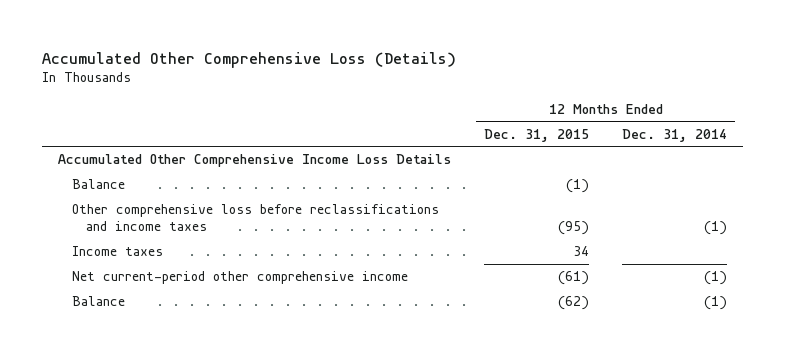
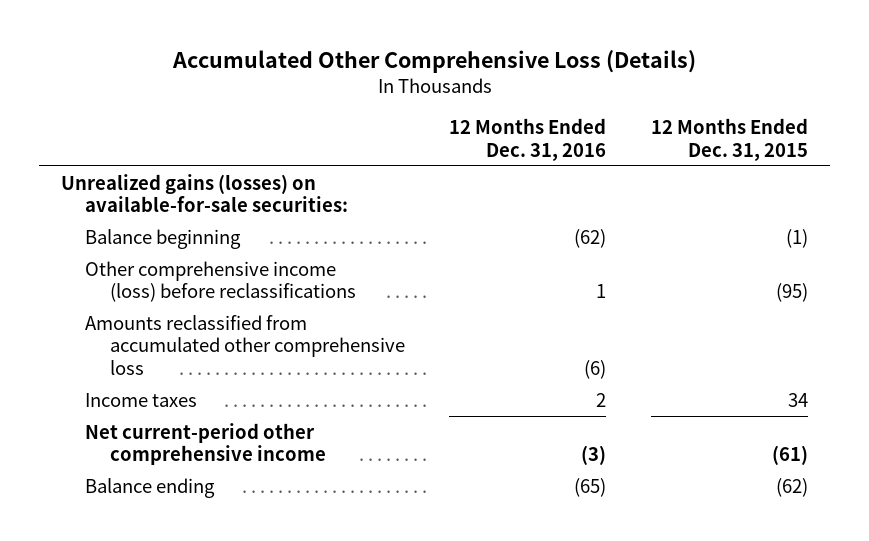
[621,128,727,142] Dec. 31, 2014 -> none
none -> [449,118,607,161] 12 Months Ended Dec. 31, 2016
[58,154,452,168] Accumulated Other Comprehensive Income Loss Details -> none
none -> [61,173,349,213] Unrealized gains (losses) on available-for-sale securities:
[72,179,126,190] Balance -> [85,228,242,249] Balance beginning
[72,204,440,231] Other comprehensive loss before reclassifications and income taxes -> [85,260,356,303] Other comprehensive income (loss) before reclassifications
none -> [85,314,405,375] Amounts reclassified from accumulated other comprehensive loss
[72,296,126,307] Balance -> [85,477,216,498] Balance ending

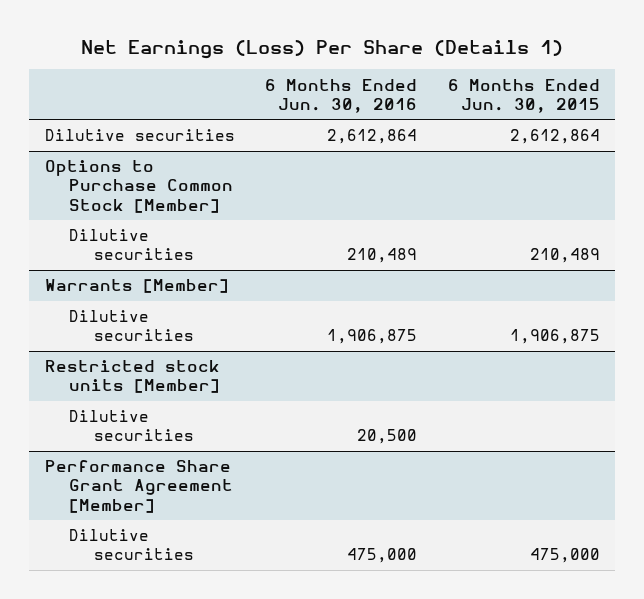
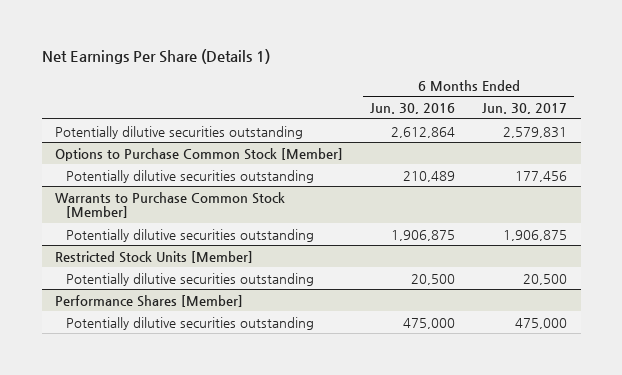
[81,39,564,59] Net Earnings (Loss) Per Share (Details 1) -> [41,49,270,65] Net Earnings Per Share (Details 1)
[447,78,600,113] 6 Months Ended Jun. 30, 2015 -> none
none -> [482,102,568,114] Jun. 30, 2017
[44,129,235,142] Dilutive securities -> [55,125,304,139] Potentially dilutive securities outstanding
[69,229,195,261] Dilutive securities -> [66,169,315,183] Potentially dilutive securities outstanding
[44,279,229,294] Warrants [Member] -> [55,191,286,219] Warrants to Purchase Common Stock [Member]
[69,310,195,342] Dilutive securities -> [66,228,315,242] Potentially dilutive securities outstanding
[44,360,221,394] Restricted stock units [Member] -> [55,250,254,263] Restricted Stock Units [Member]
[69,410,195,442] Dilutive securities -> [66,272,315,286] Potentially dilutive securities outstanding
[44,460,234,513] Performance Share Grant Agreement [Member] -> [55,294,244,307] Performance Shares [Member]
[69,529,195,561] Dilutive securities -> [66,316,315,330] Potentially dilutive securities outstanding

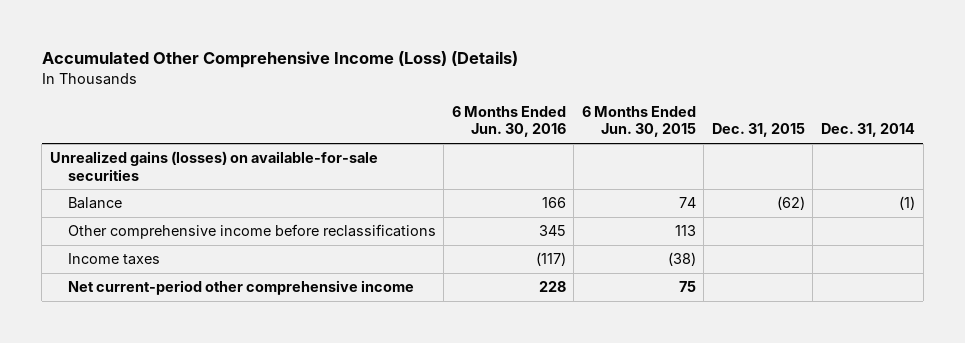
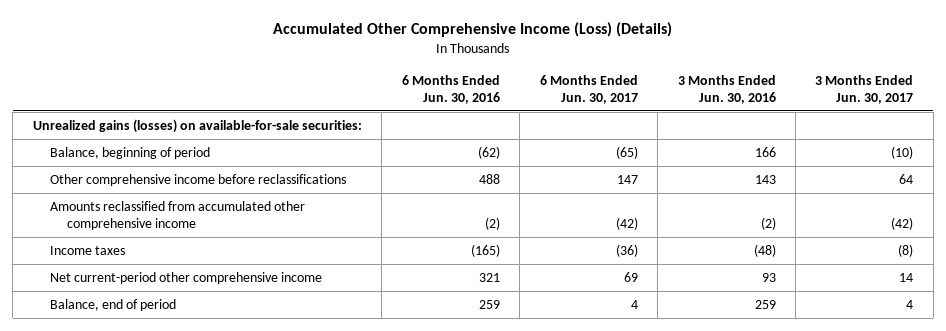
[581,106,696,138] 6 Months Ended Jun. 30, 2015 -> none
[711,123,805,138] Dec. 31, 2015 -> none
[821,123,916,138] Dec. 31, 2014 -> none
none -> [539,74,638,104] 6 Months Ended Jun. 30, 2017
none -> [677,74,776,104] 3 Months Ended Jun. 30, 2016
none -> [815,74,914,104] 3 Months Ended Jun. 30, 2017
[67,197,122,210] Balance -> none
[50,151,379,181] Unrealized gains (losses) on available-for-sale securities -> [32,118,362,133] Unrealized gains (losses) on available-for-sale securities:
none -> [49,146,210,159] Balance, beginning of period
[538,225,566,237] 345 -> [478,173,500,184] 488
none -> [49,200,305,231] Amounts reclassified from accumulated other comprehensive income
[535,252,566,267] (117) -> [470,243,500,257] (165)
[538,281,566,293] 228 -> [478,272,500,282] 321
none -> [49,298,176,311] Balance, end of period

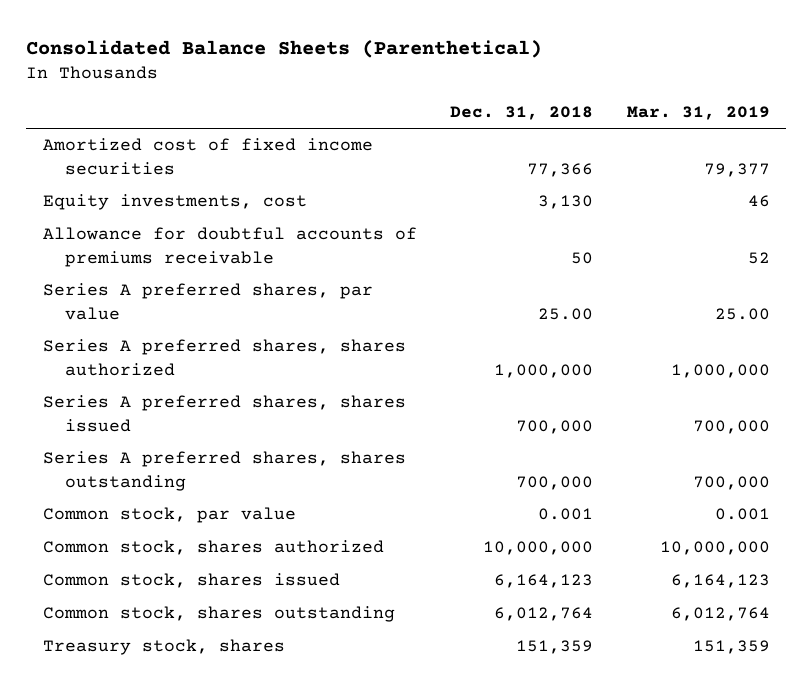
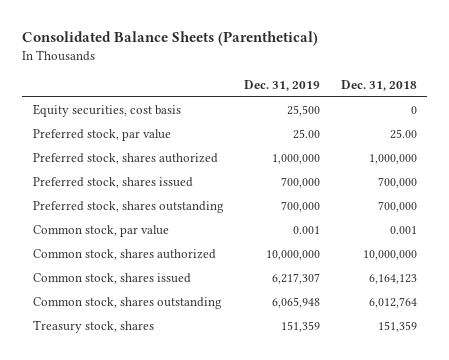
[626,106,770,121] Mar. 31, 2019 -> none
none -> [244,79,321,91] Dec. 31, 2019
[42,138,373,175] Amortized cost of fixed income securities -> none
[42,227,417,267] Allowance for doubtful accounts of premiums receivable -> none
[42,194,307,211] Equity investments, cost -> [32,104,181,118] Equity securities, cost basis
[538,195,594,210] 3,130 -> [410,106,417,115] 0
[42,283,373,320] Series A preferred shares, par value -> [32,129,171,142] Preferred stock, par value
[42,339,406,376] Series A preferred shares, shares authorized -> [32,153,218,165] Preferred stock, shares authorized
[42,395,406,432] Series A preferred shares, shares issued -> [32,177,193,189] Preferred stock, shares issued
[42,451,406,491] Series A preferred shares, shares outstanding -> [32,201,224,214] Preferred stock, shares outstanding

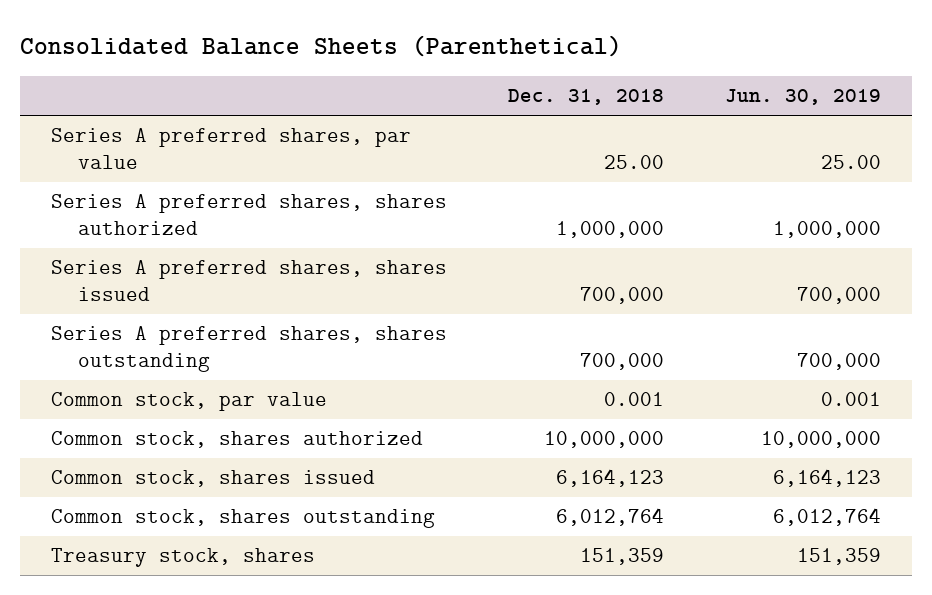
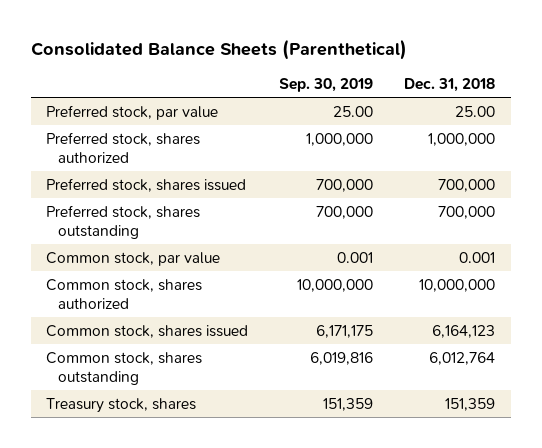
[725,89,882,106] Jun. 30, 2019 -> none
none -> [279,77,374,92] Sep. 30, 2019
[50,128,411,169] Series A preferred shares, par value -> [46,104,219,120] Preferred stock, par value
[50,194,447,235] Series A preferred shares, shares authorized -> [46,131,201,164] Preferred stock, shares authorized
[50,260,447,301] Series A preferred shares, shares issued -> [46,177,247,192] Preferred stock, shares issued
[50,326,447,372] Series A preferred shares, shares outstanding -> [46,204,201,240] Preferred stock, shares outstanding

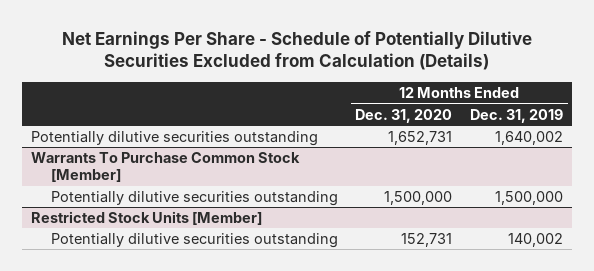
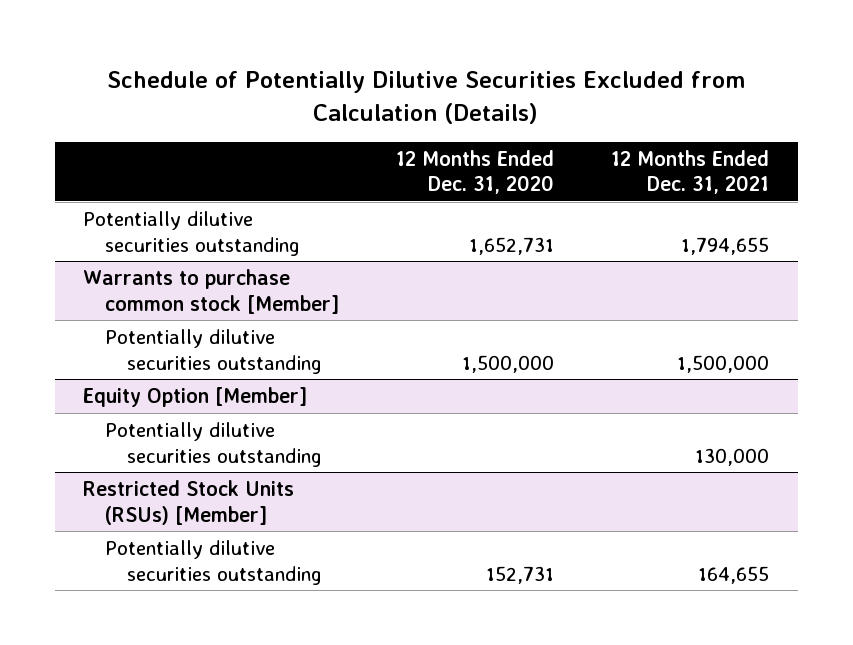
[62,30,533,71] Net Earnings Per Share - Schedule of Potentially Dilutive Securities Excluded from Calculation (Details) -> [107,70,746,124] Schedule of Potentially Dilutive Securities Excluded from Calculation (Details)
[470,108,564,123] Dec. 31, 2019 -> none
none -> [611,149,770,195] 12 Months Ended Dec. 31, 2021
[30,152,300,183] Warrants To Purchase Common Stock [Member] -> [83,269,340,314] Warrants to purchase common stock [Member]
none -> [83,387,308,408] Equity Option [Member]
none -> [105,422,323,467] Potentially dilutive securities outstanding
[30,211,262,226] Restricted Stock Units [Member] -> [83,480,295,525] Restricted Stock Units (RSUs) [Member]

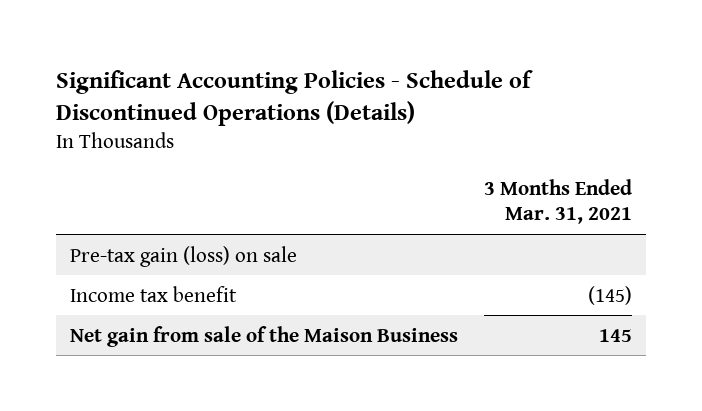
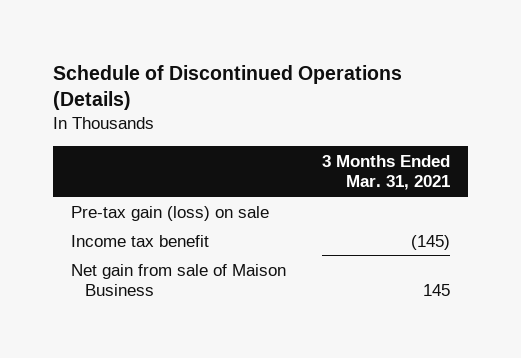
[56,70,534,127] Significant Accounting Policies - Schedule of Discontinued Operations (Details) -> [53,64,403,111] Schedule of Discontinued Operations (Details)
[69,325,458,347] Net gain from sale of the Maison Business -> [71,263,287,297] Net gain from sale of Maison Business

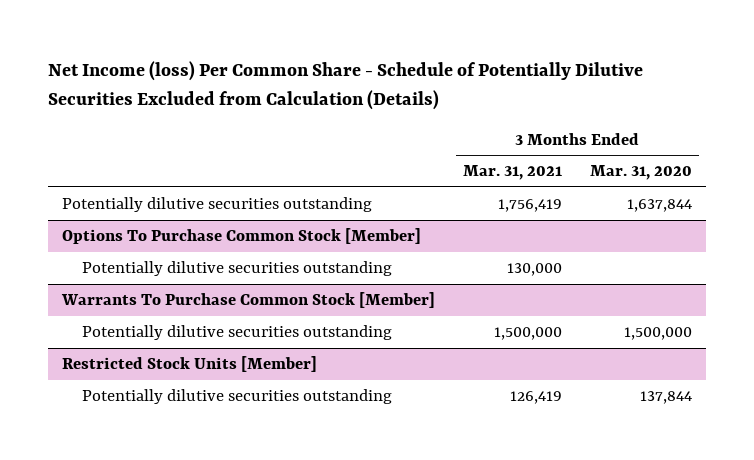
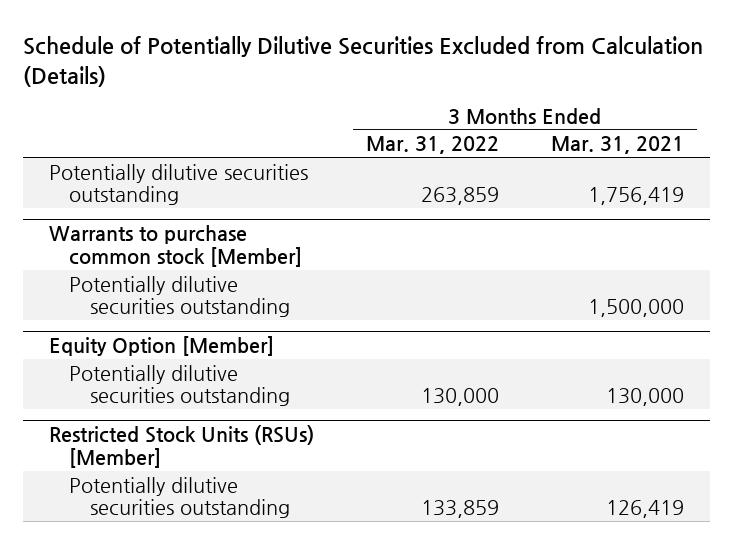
[47,61,643,111] Net Income (loss) Per Common Share - Schedule of Potentially Dilutive Securities Excluded from Calculation (Details) -> [23,36,704,87] Schedule of Potentially Dilutive Securities Excluded from Calculation (Details)
[589,165,692,181] Mar. 31, 2020 -> none
none -> [366,136,500,155] Mar. 31, 2022
[61,228,421,245] Options To Purchase Common Stock [Member] -> none
[81,261,392,277] Potentially dilutive securities outstanding -> none
[60,292,435,309] Warrants To Purchase Common Stock [Member] -> [49,224,303,267] Warrants to purchase common stock [Member]
none -> [49,335,275,356] Equity Option [Member]
none -> [69,364,290,407] Potentially dilutive securities outstanding
[61,356,317,373] Restricted Stock Units [Member] -> [49,424,315,468] Restricted Stock Units (RSUs) [Member]

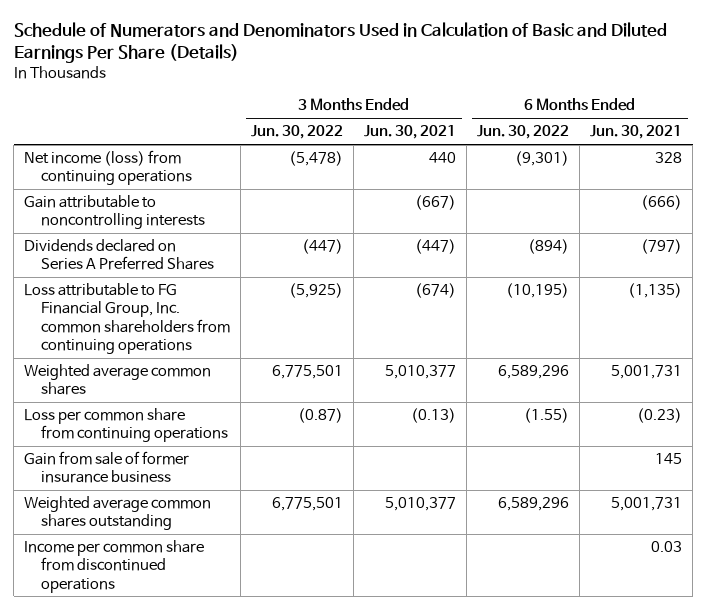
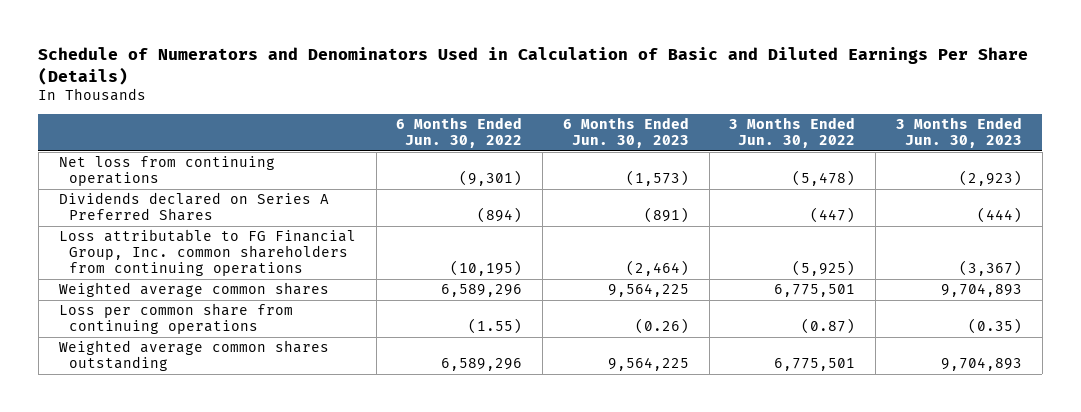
[364,125,457,140] Jun. 30, 2021 -> none
[590,125,683,140] Jun. 30, 2021 -> none
none -> [562,117,689,149] 6 Months Ended Jun. 30, 2023
none -> [896,117,1023,149] 3 Months Ended Jun. 30, 2023
[24,195,206,230] Gain attributable to noncontrolling interests -> none
[24,150,193,186] Net income (loss) from continuing operations -> [58,156,275,187] Net loss from continuing operations
[24,451,190,484] Gain from sale of former insurance business -> none
[24,540,205,593] Income per common share from discontinued operations -> none

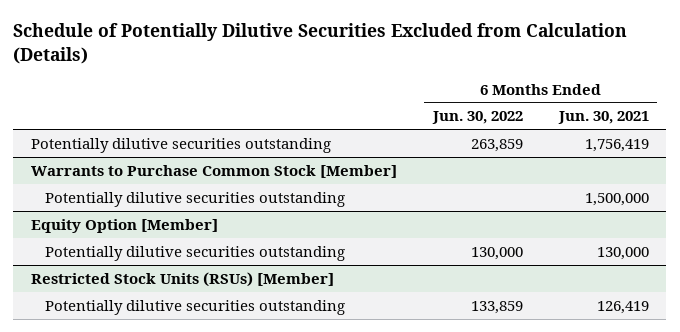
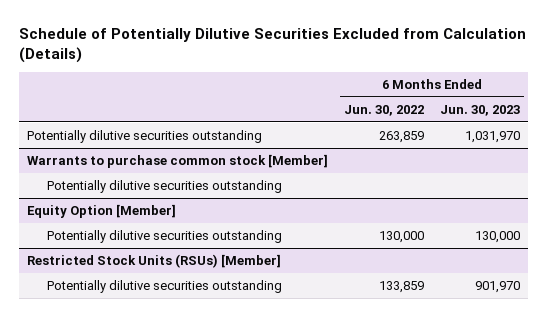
[557,111,649,125] Jun. 30, 2021 -> none
none -> [439,104,520,116] Jun. 30, 2023
[31,164,398,178] Warrants to Purchase Common Stock [Member] -> [27,153,329,168] Warrants to purchase common stock [Member]

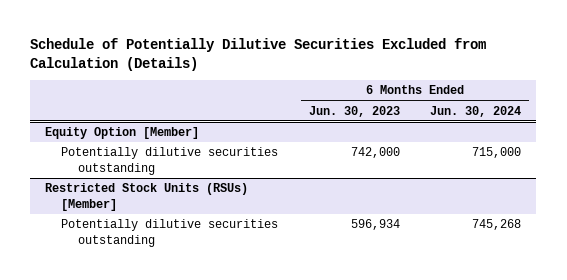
[343,104,424,116] Jun. 30, 2022 -> none
none -> [430,105,522,117] Jun. 30, 2024
[27,129,263,143] Potentially dilutive securities outstanding -> none
[27,153,329,168] Warrants to purchase common stock [Member] -> none
[46,179,282,193] Potentially dilutive securities outstanding -> none
[474,230,520,243] 130,000 -> [350,147,400,159] 742,000
[474,280,520,293] 901,970 -> [350,219,400,231] 596,934

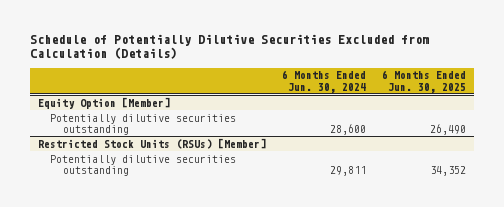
[308,105,400,117] Jun. 30, 2023 -> none
none -> [382,70,467,93] 6 Months Ended Jun. 30, 2025
[472,147,522,159] 715,000 -> [329,124,366,136] 28,600
[472,219,522,231] 745,268 -> [329,166,366,177] 29,811

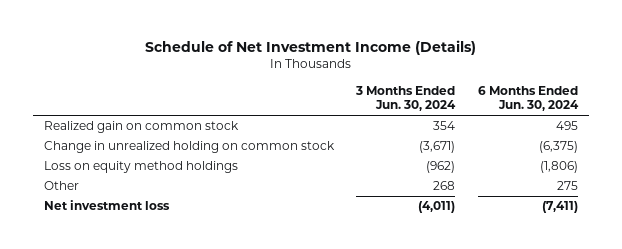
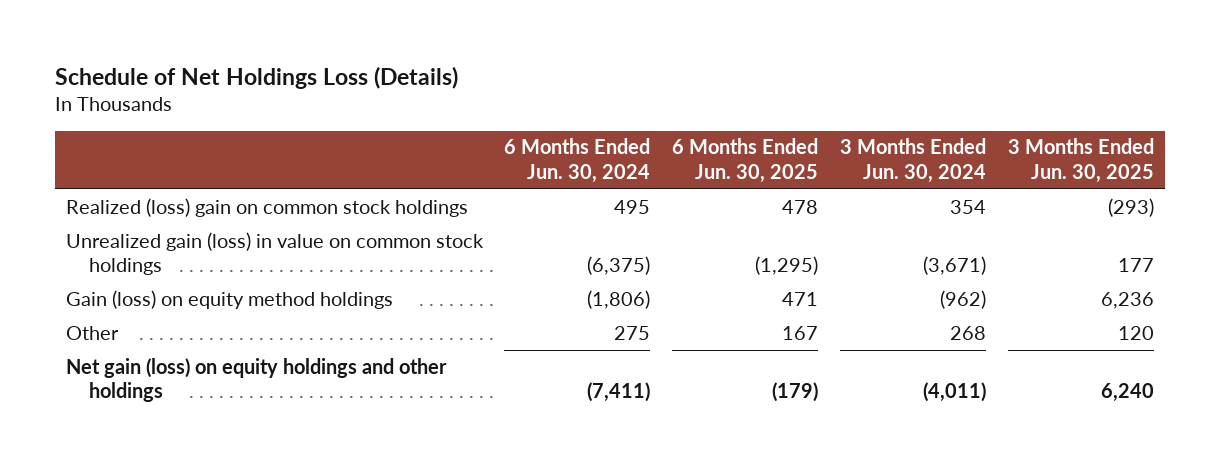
[144,39,476,55] Schedule of Net Investment Income (Details) -> [54,65,458,89] Schedule of Net Holdings Loss (Details)
none -> [672,138,819,184] 6 Months Ended Jun. 30, 2025
none -> [1007,138,1154,184] 3 Months Ended Jun. 30, 2025
[44,121,240,134] Realized gain on common stock -> [65,197,468,217] Realized (loss) gain on common stock holdings
[44,141,336,154] Change in unrealized holding on common stock -> [65,231,484,276] Unrealized gain (loss) in value on common stock holdings
[44,161,239,174] Loss on equity method holdings -> [65,289,393,309] Gain (loss) on equity method holdings
[44,200,171,211] Net investment loss -> [65,357,447,403] Net gain (loss) on equity holdings and other holdings

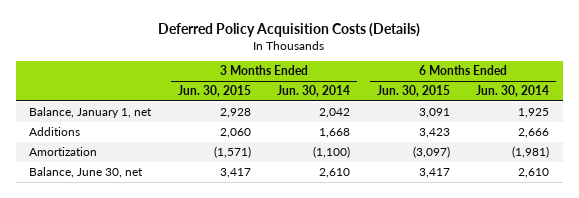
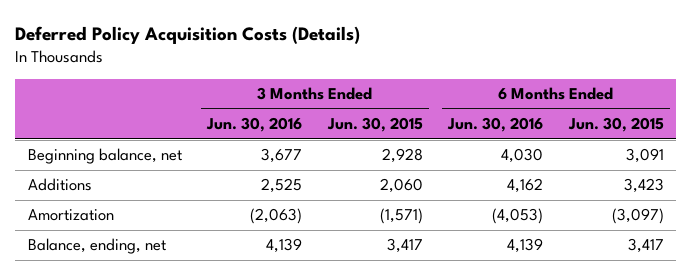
[277,84,351,97] Jun. 30, 2014 -> none
[476,84,550,97] Jun. 30, 2014 -> none
none -> [206,116,303,132] Jun. 30, 2016
none -> [447,116,544,132] Jun. 30, 2016
[29,106,153,118] Balance, January 1, net -> [27,148,182,165] Beginning balance, net
[29,166,144,178] Balance, June 30, net -> [27,238,166,255] Balance, ending, net

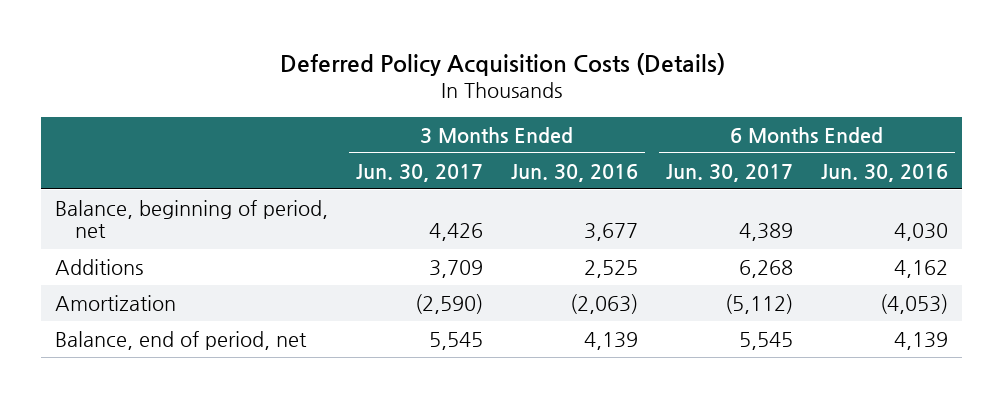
[326,116,423,132] Jun. 30, 2015 -> none
[567,116,664,132] Jun. 30, 2015 -> none
none -> [355,163,483,182] Jun. 30, 2017
none -> [666,163,794,182] Jun. 30, 2017
[27,148,182,165] Beginning balance, net -> [54,199,328,239] Balance, beginning of period, net
[27,238,166,255] Balance, ending, net -> [54,330,307,350] Balance, end of period, net

